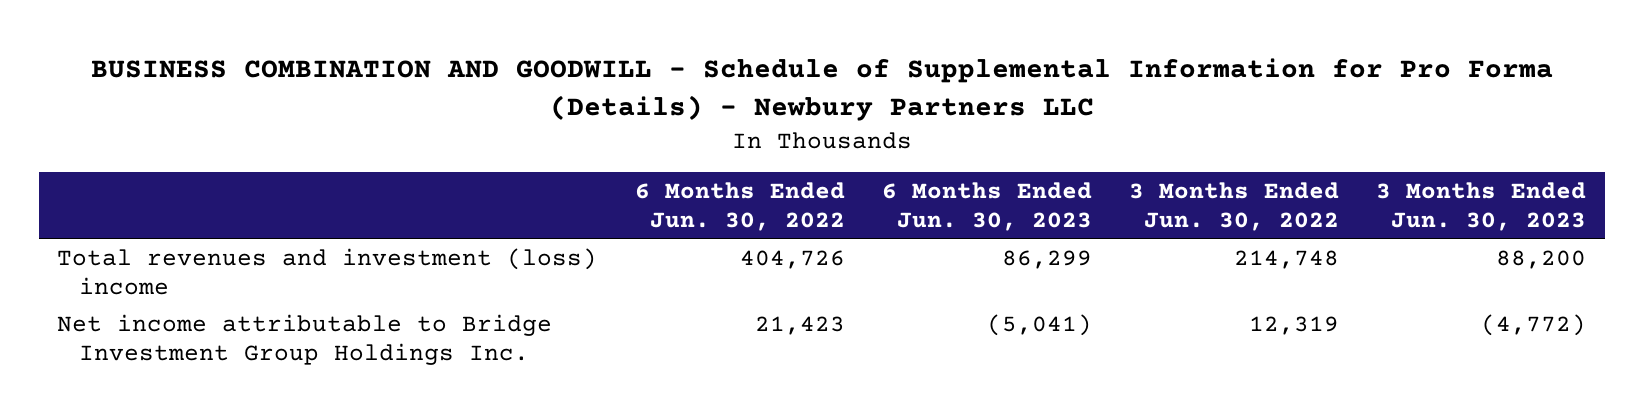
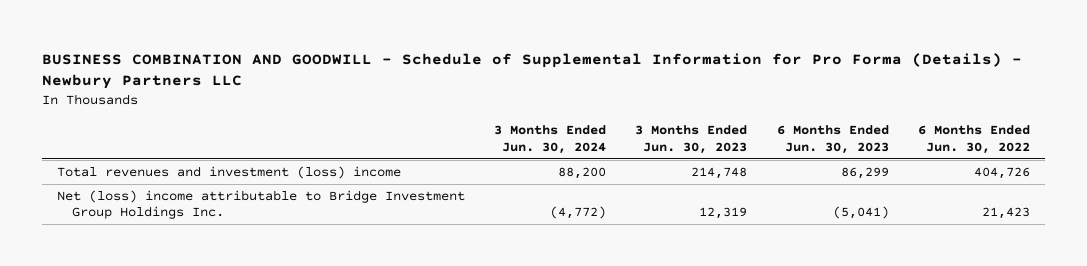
[1128,181,1339,231] 3 Months Ended Jun. 30, 2022 -> none
none -> [494,125,607,154] 3 Months Ended Jun. 30, 2024
[1496,249,1587,269] 88,200 -> [691,167,748,180] 214,748
[57,313,553,365] Net income attributable to Bridge Investment Group Holdings Inc. -> [56,190,465,220] Net (loss) income attributable to Bridge Investment Group Holdings Inc.
[1481,313,1587,336] (4,772) -> [699,207,748,220] 12,319

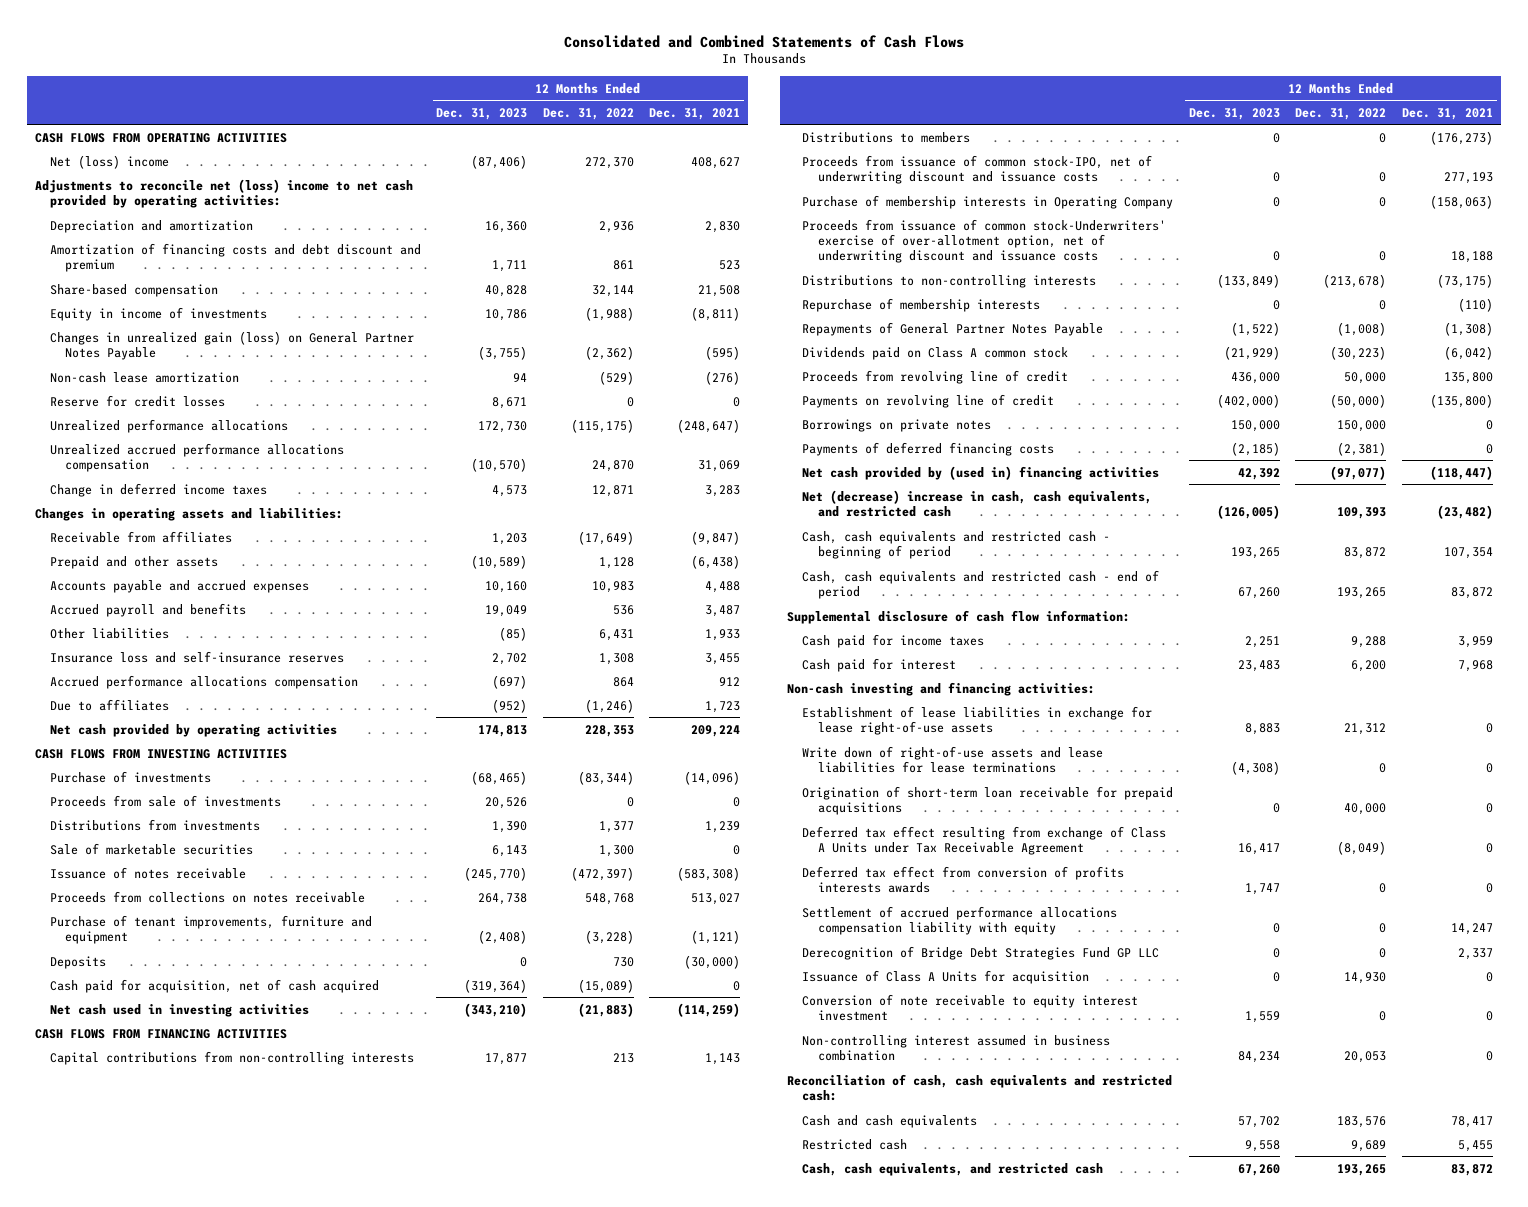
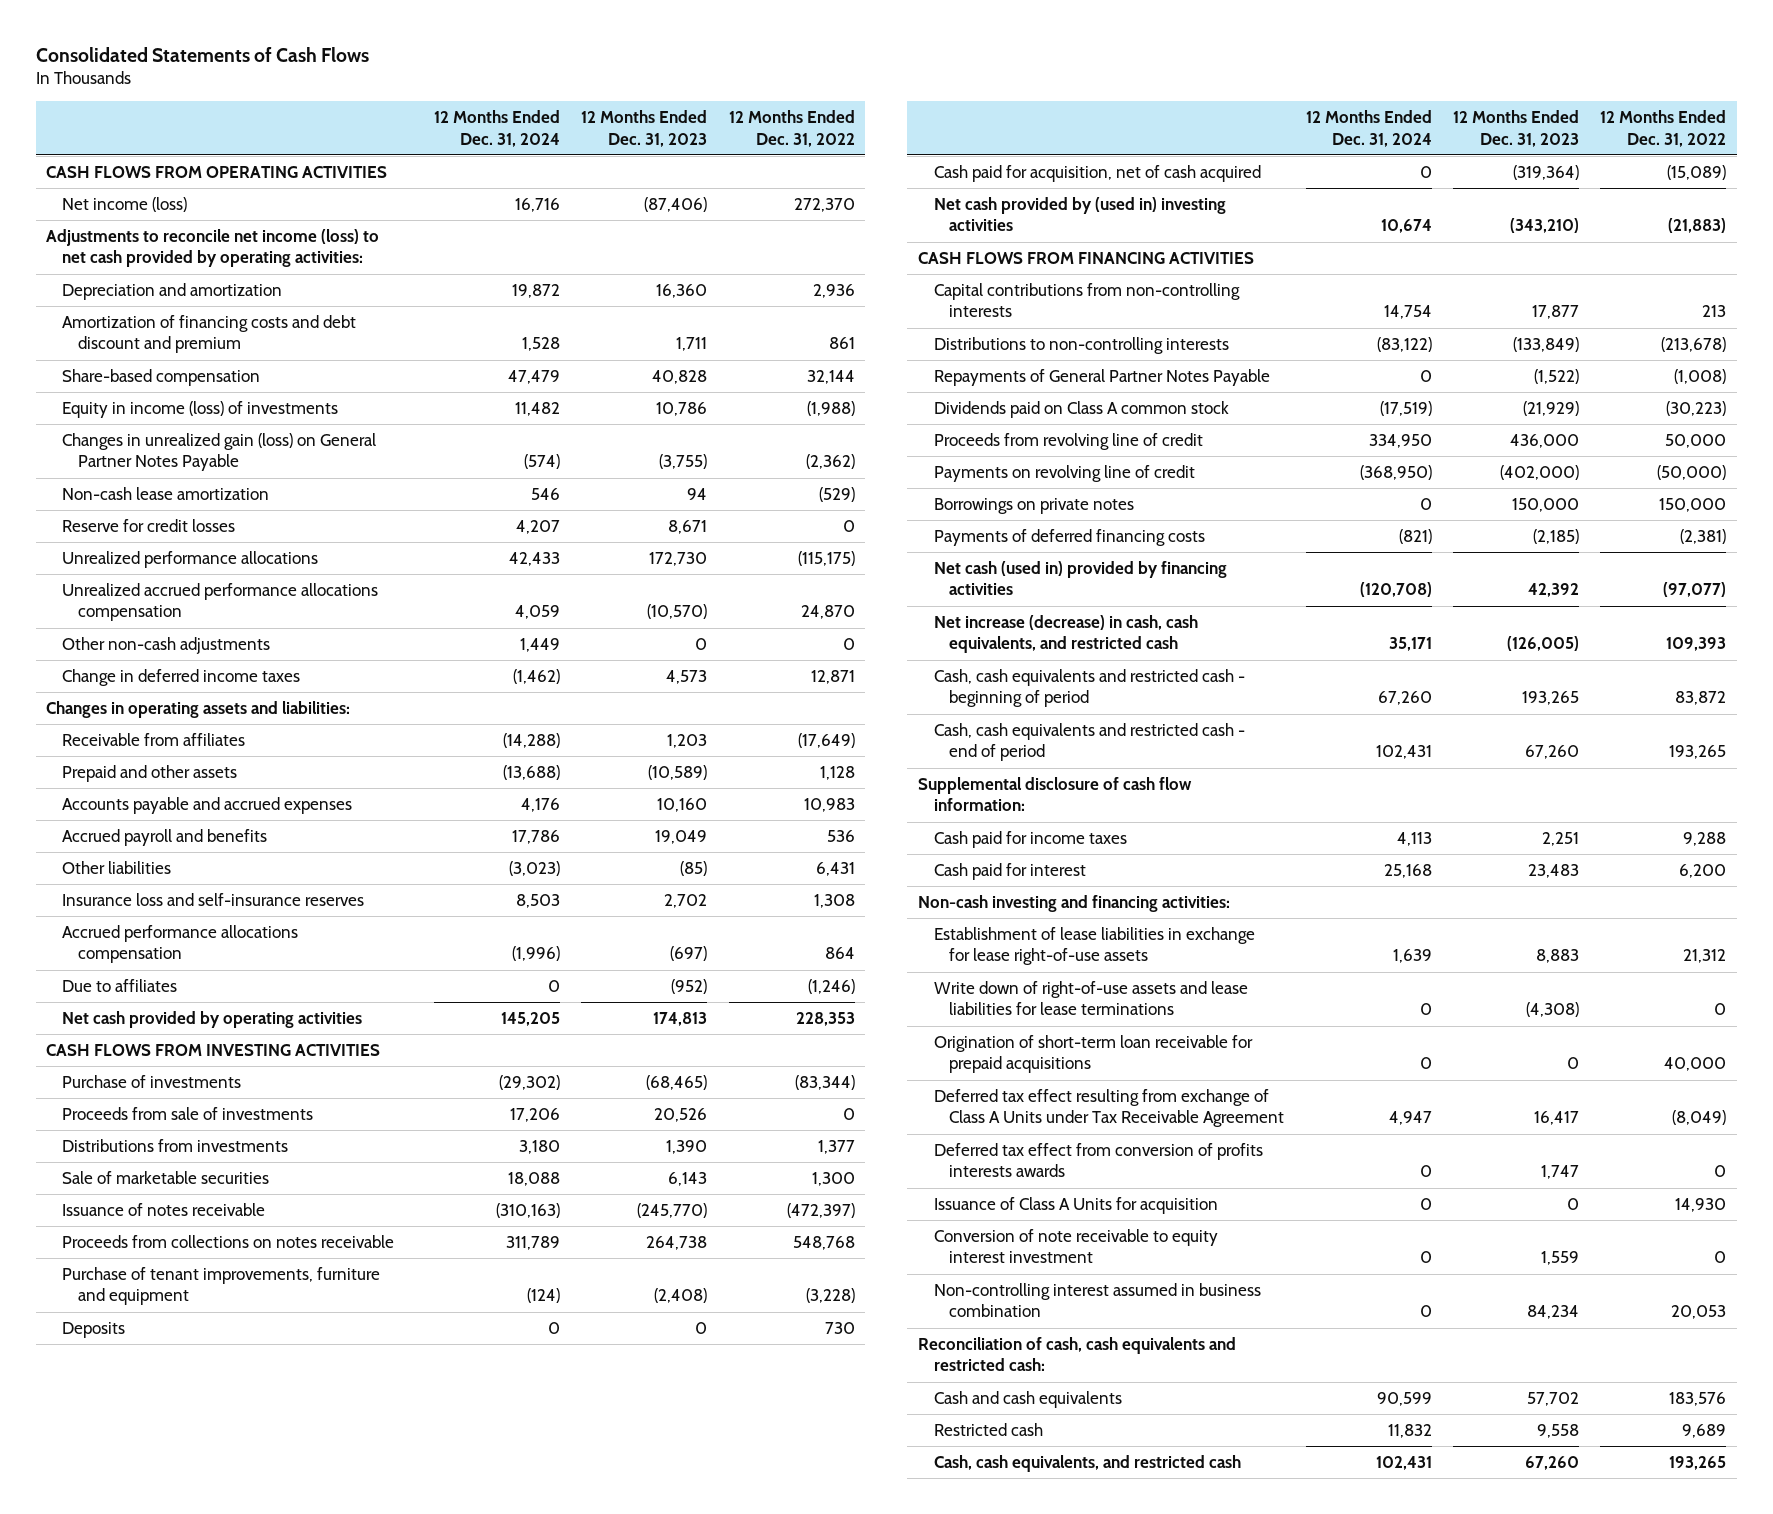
[563,34,964,48] Consolidated and Combined Statements of Cash Flows -> [35,46,369,62] Consolidated Statements of Cash Flows
[649,107,741,120] Dec. 31, 2021 -> none
none -> [433,110,560,147] 12 Months Ended Dec. 31, 2024
[49,154,169,169] Net (loss) income -> [61,196,187,212] Net income (loss)
[34,178,413,208] Adjustments to reconcile net (loss) income to net cash provided by operating activities: -> [46,228,380,268] Adjustments to reconcile net income (loss) to net cash provided by operating activities:
[49,306,267,321] Equity in income of investments -> [61,400,338,418] Equity in income (loss) of investments
none -> [61,636,270,654] Other non-cash adjustments
[49,1003,309,1017] Net cash used in investing activities -> [933,196,1226,232] Net cash provided by (used in) investing activities
[802,131,971,143] Distributions to members -> none
[802,154,1153,184] Proceeds from issuance of common stock-IPO, net of underwriting discount and issuance costs -> none
[802,194,1174,209] Purchase of membership interests in Operating Company -> none
[802,218,1167,264] Proceeds from issuance of common stock-Underwriters' exercise of over-allotment option, net of underwriting discount and issuance costs -> none
[802,297,1041,312] Repurchase of membership interests -> none
[802,465,1160,480] Net cash provided by (used in) financing activities -> [933,560,1227,596] Net cash (used in) provided by financing activities
[802,489,1153,517] Net (decrease) increase in cash, cash equivalents, and restricted cash -> [933,614,1198,654] Net increase (decrease) in cash, cash equivalents, and restricted cash
[802,905,1118,935] Settlement of accrued performance allocations compensation liability with equity -> none
[802,945,1160,960] Derecognition of Bridge Debt Strategies Fund GP LLC -> none

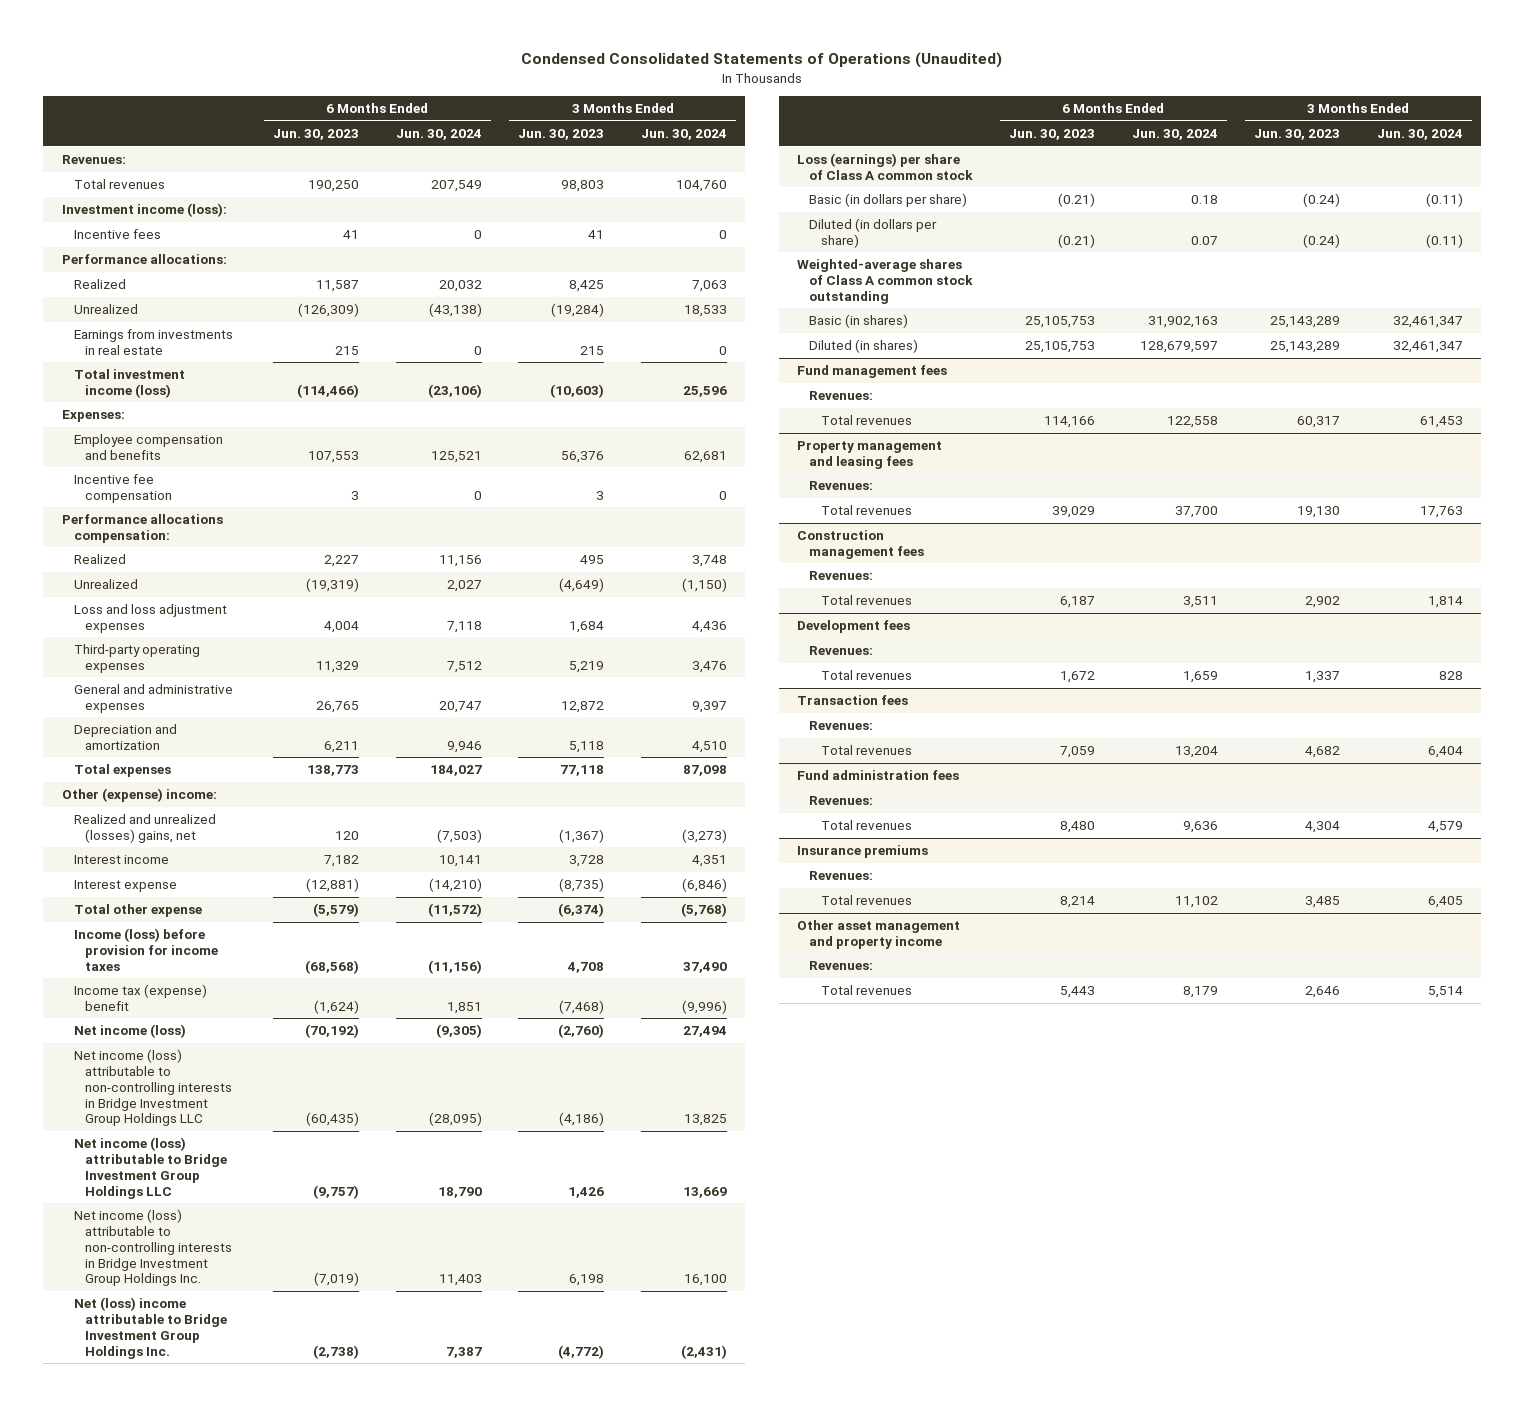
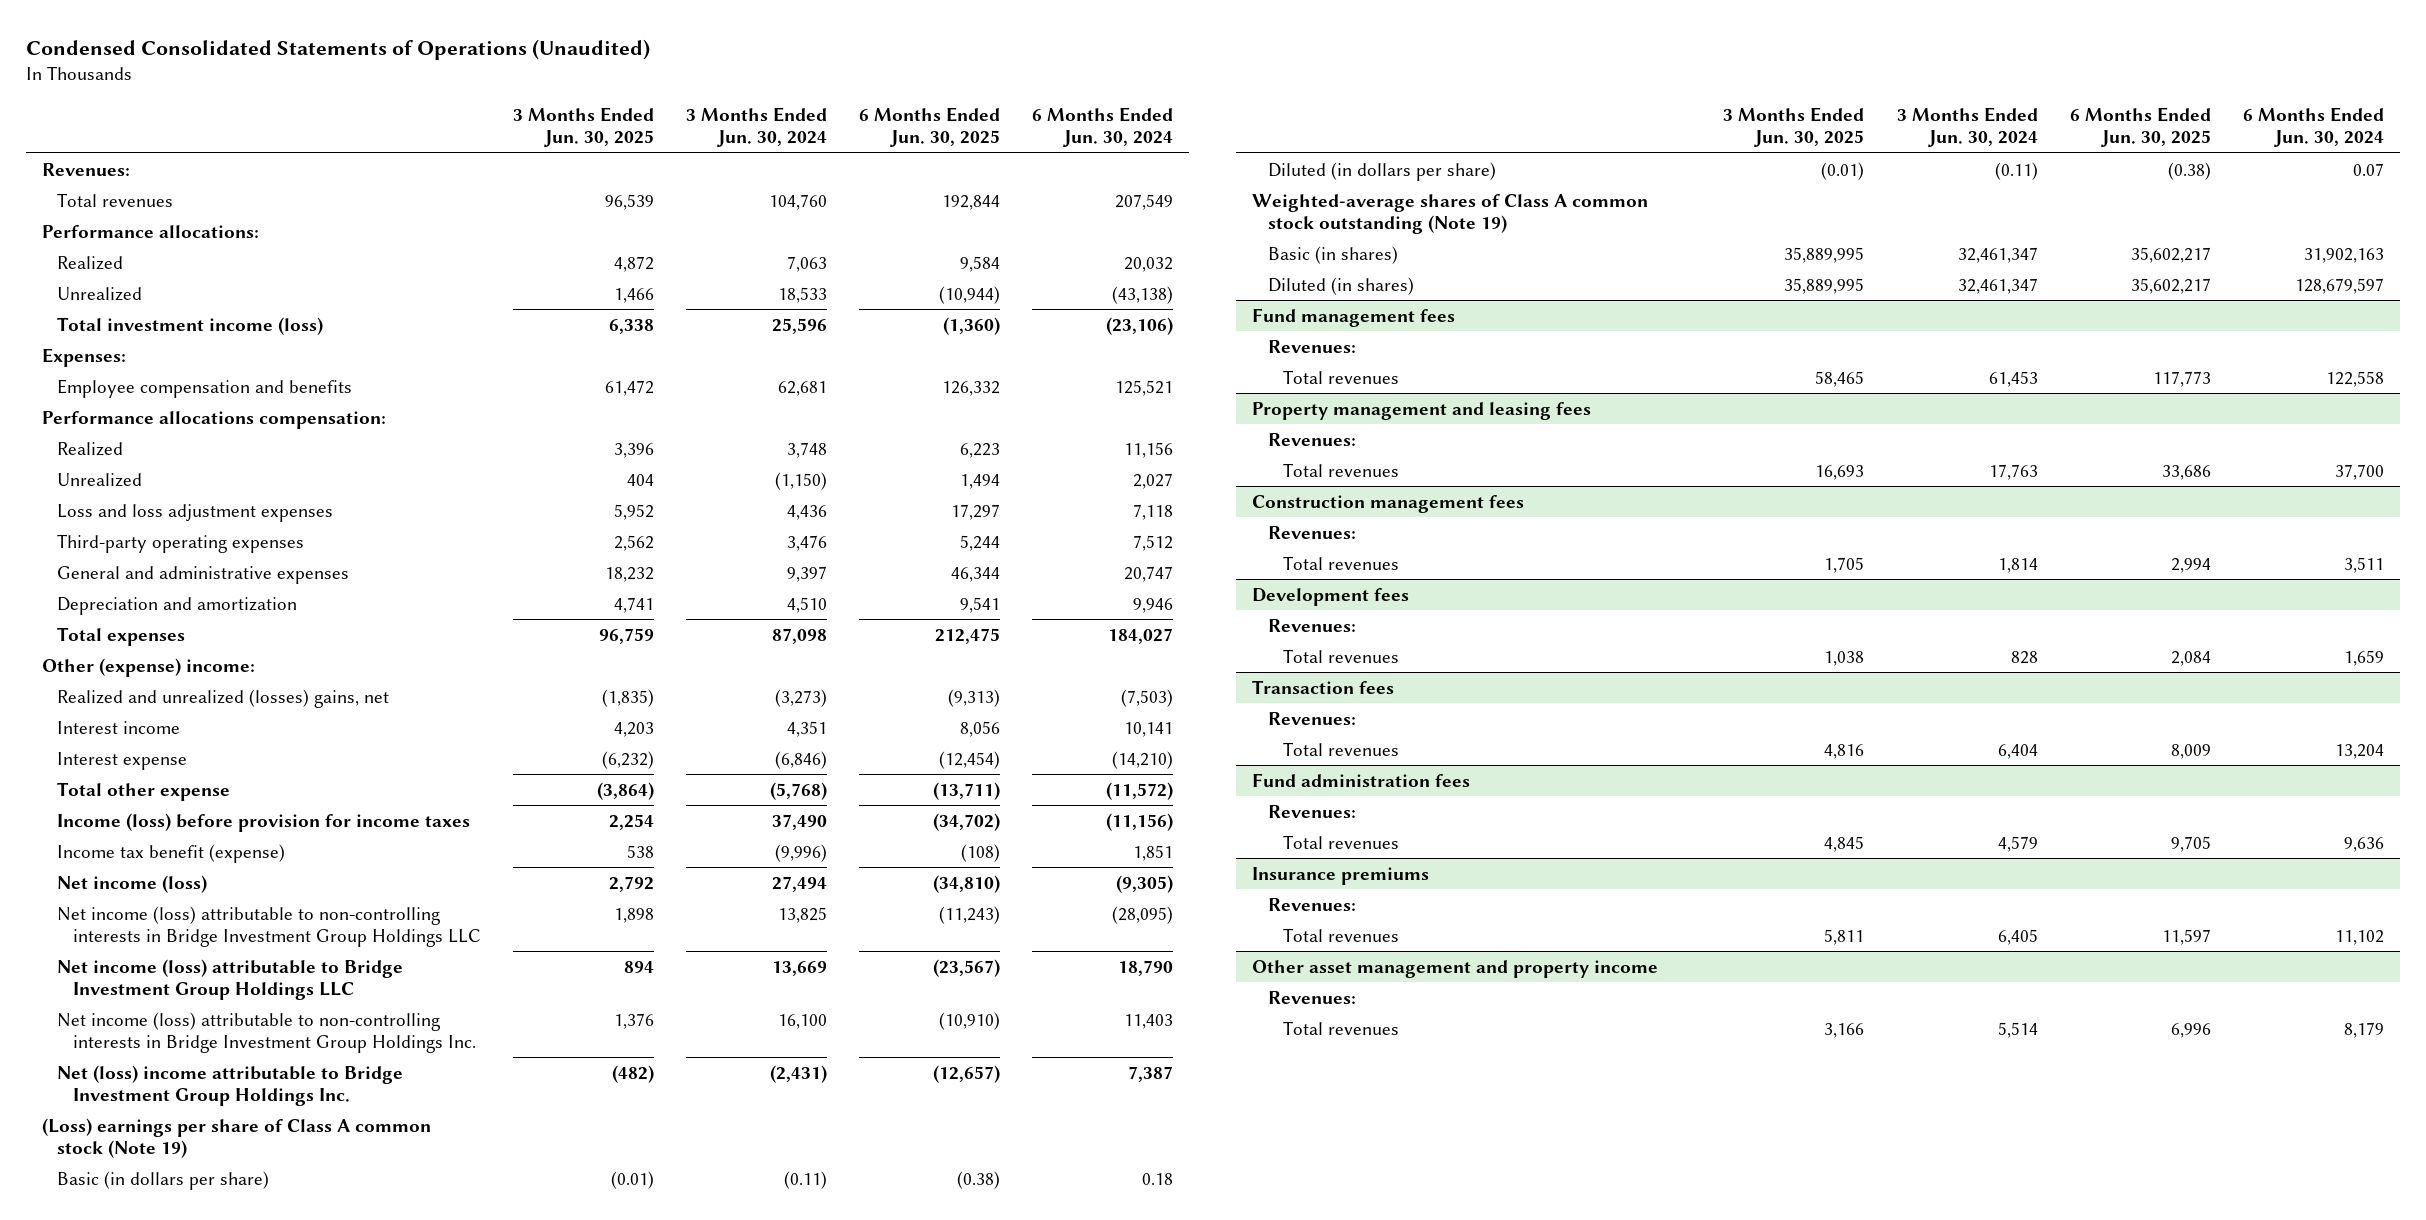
[273,129,360,141] Jun. 30, 2023 -> none
[518,129,605,141] Jun. 30, 2023 -> none
none -> [512,107,654,147] 3 Months Ended Jun. 30, 2025
none -> [859,107,1001,147] 6 Months Ended Jun. 30, 2025
[61,203,227,218] Investment income (loss): -> none
[73,229,161,240] Incentive fees -> none
[73,329,233,355] Earnings from investments in real estate -> none
[73,474,173,503] Incentive fee compensation -> none
[73,984,207,1011] Income tax (expense) benefit -> [57,843,286,863] Income tax benefit (expense)
[797,153,974,180] Loss (earnings) per share of Class A common stock -> [41,1117,431,1158] (Loss) earnings per share of Class A common stock (Note 19)
[797,259,974,304] Weighted-average shares of Class A common stock outstanding -> [1252,193,1649,234] Weighted-average shares of Class A common stock outstanding (Note 19)

